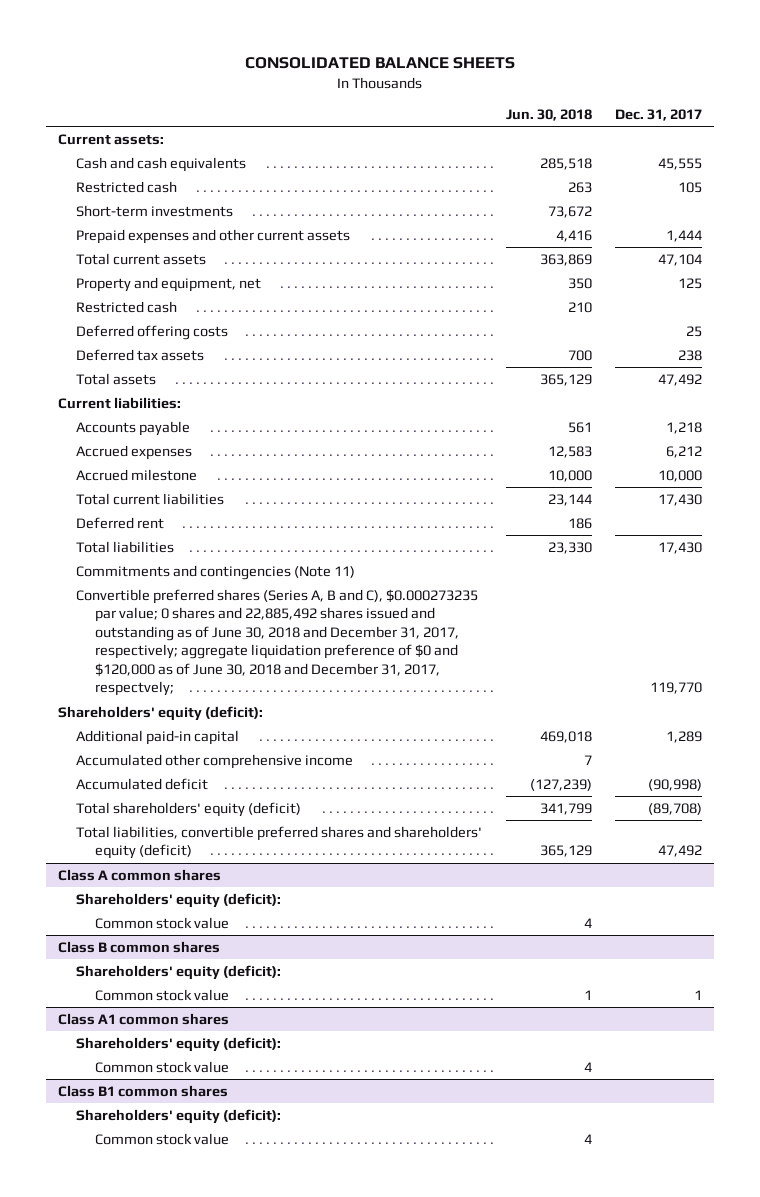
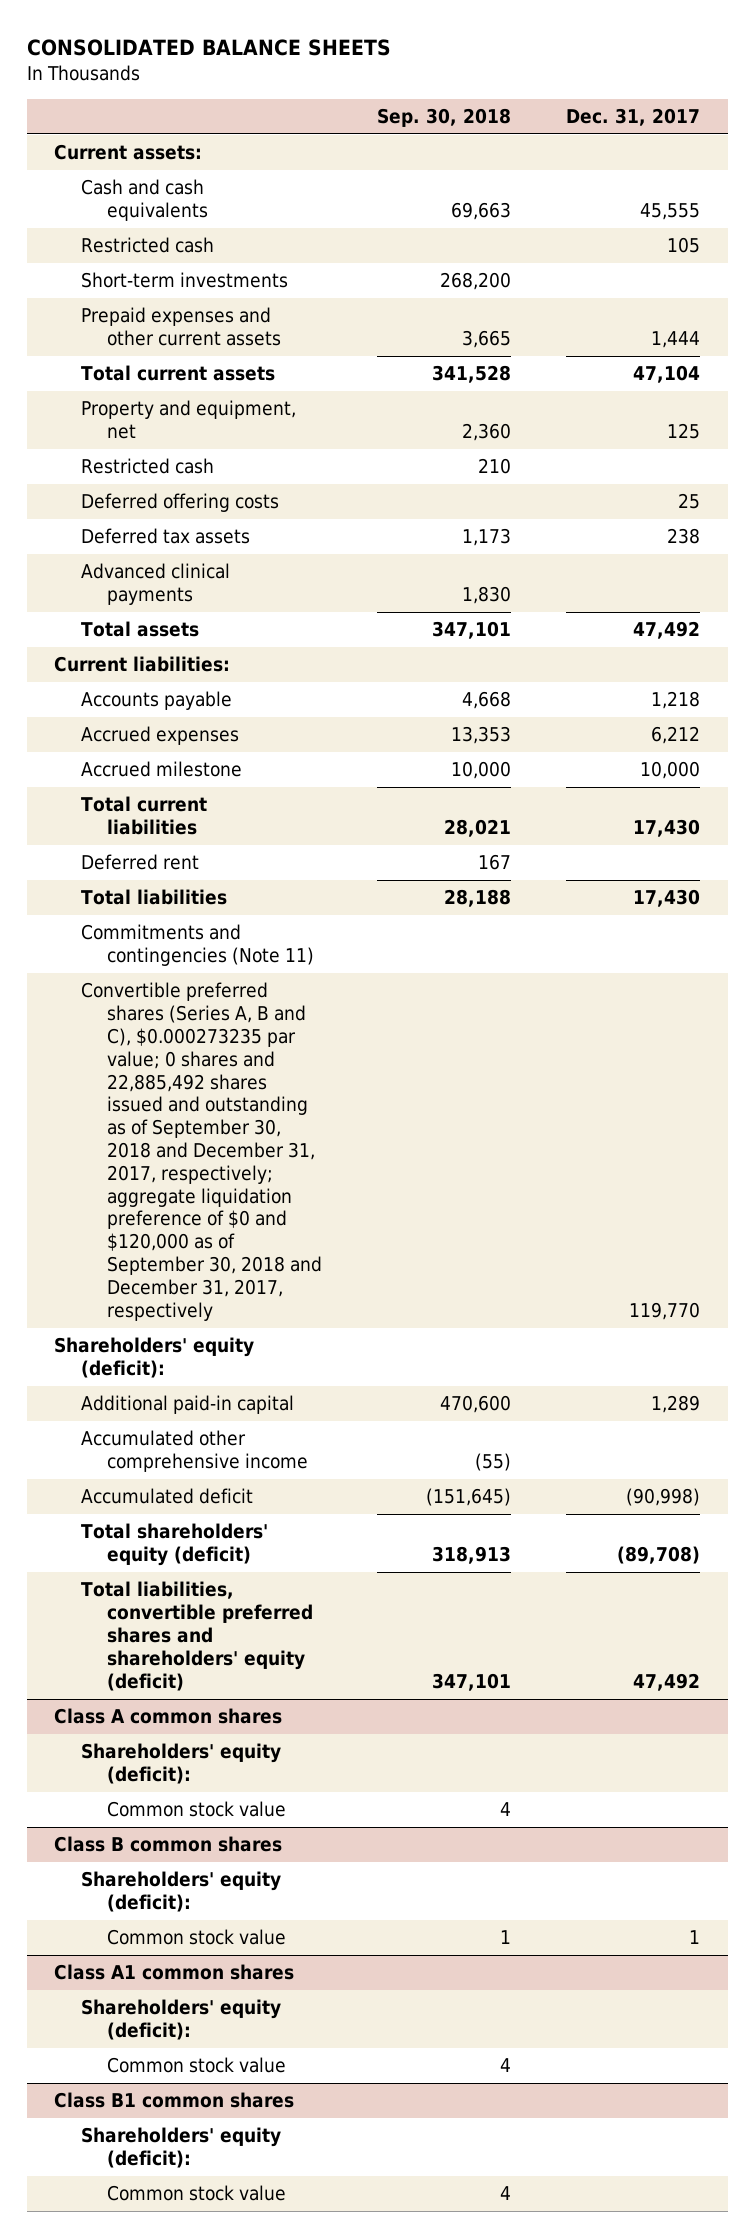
[505,108,592,121] Jun. 30, 2018 -> none
none -> [377,107,512,127] Sep. 30, 2018
none -> [80,563,230,606] Advanced clinical payments
[76,588,479,697] Convertible preferred shares (Series A, B and C), $0.000273235 par value; 0 shares and 22,885,492 shares issued and outstanding as of June 30, 2018 and December 31, 2017, respectively; aggregate liquidation preference of $0 and $120,000 as of June 30, 2018 and December 31, 2017, respectvely; -> [80,982,323,1321] Convertible preferred shares (Series A, B and C), $0.000273235 par value; 0 shares and 22,885,492 shares issued and outstanding as of September 30, 2018 and December 31, 2017, respectively; aggregate liquidation preference of $0 and $120,000 as of September 30, 2018 and December 31, 2017, respectively

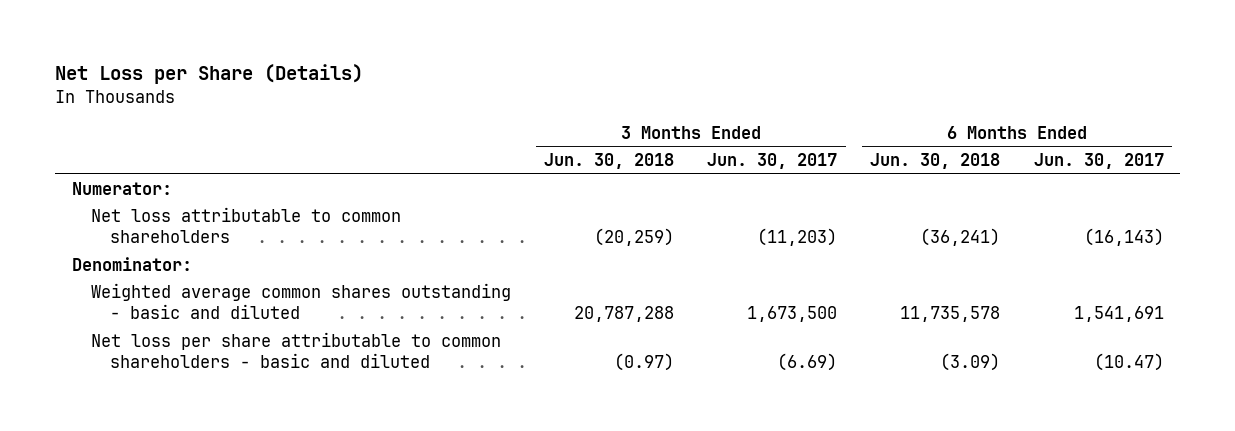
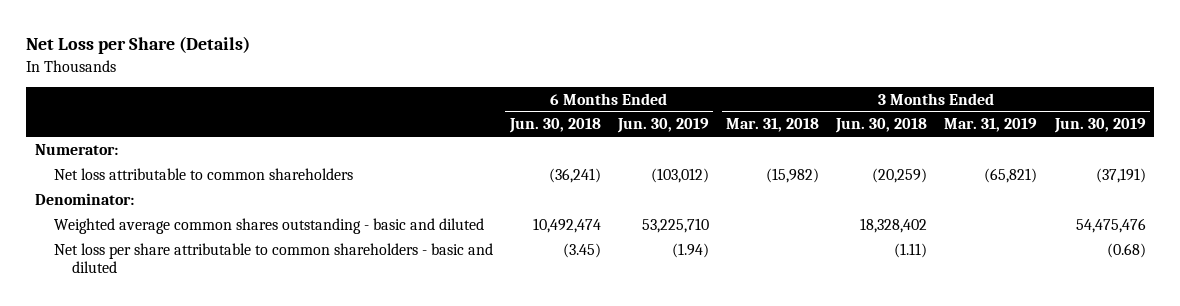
[707,153,838,170] Jun. 30, 2017 -> none
[1033,153,1164,170] Jun. 30, 2017 -> none
none -> [616,118,709,134] Jun. 30, 2019
none -> [726,118,820,133] Mar. 31, 2018
none -> [944,118,1038,133] Mar. 31, 2019
none -> [1053,118,1146,134] Jun. 30, 2019
[574,305,675,322] 20,787,288 -> [860,217,928,233] 18,328,402
[900,305,1001,322] 11,735,578 -> [532,217,601,233] 10,492,474
[614,352,675,371] (0.97) -> [894,242,928,258] (1.11)
[940,352,1001,371] (3.09) -> [562,242,601,258] (3.45)

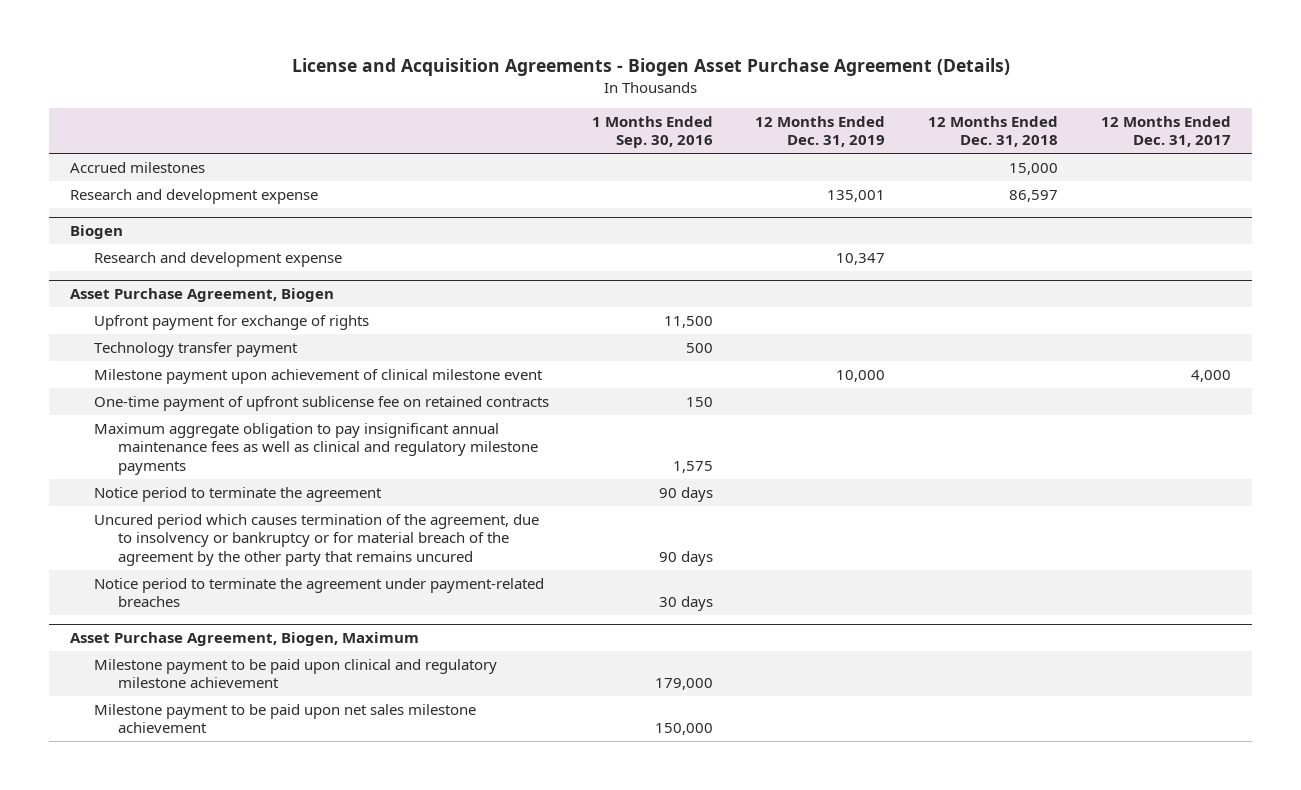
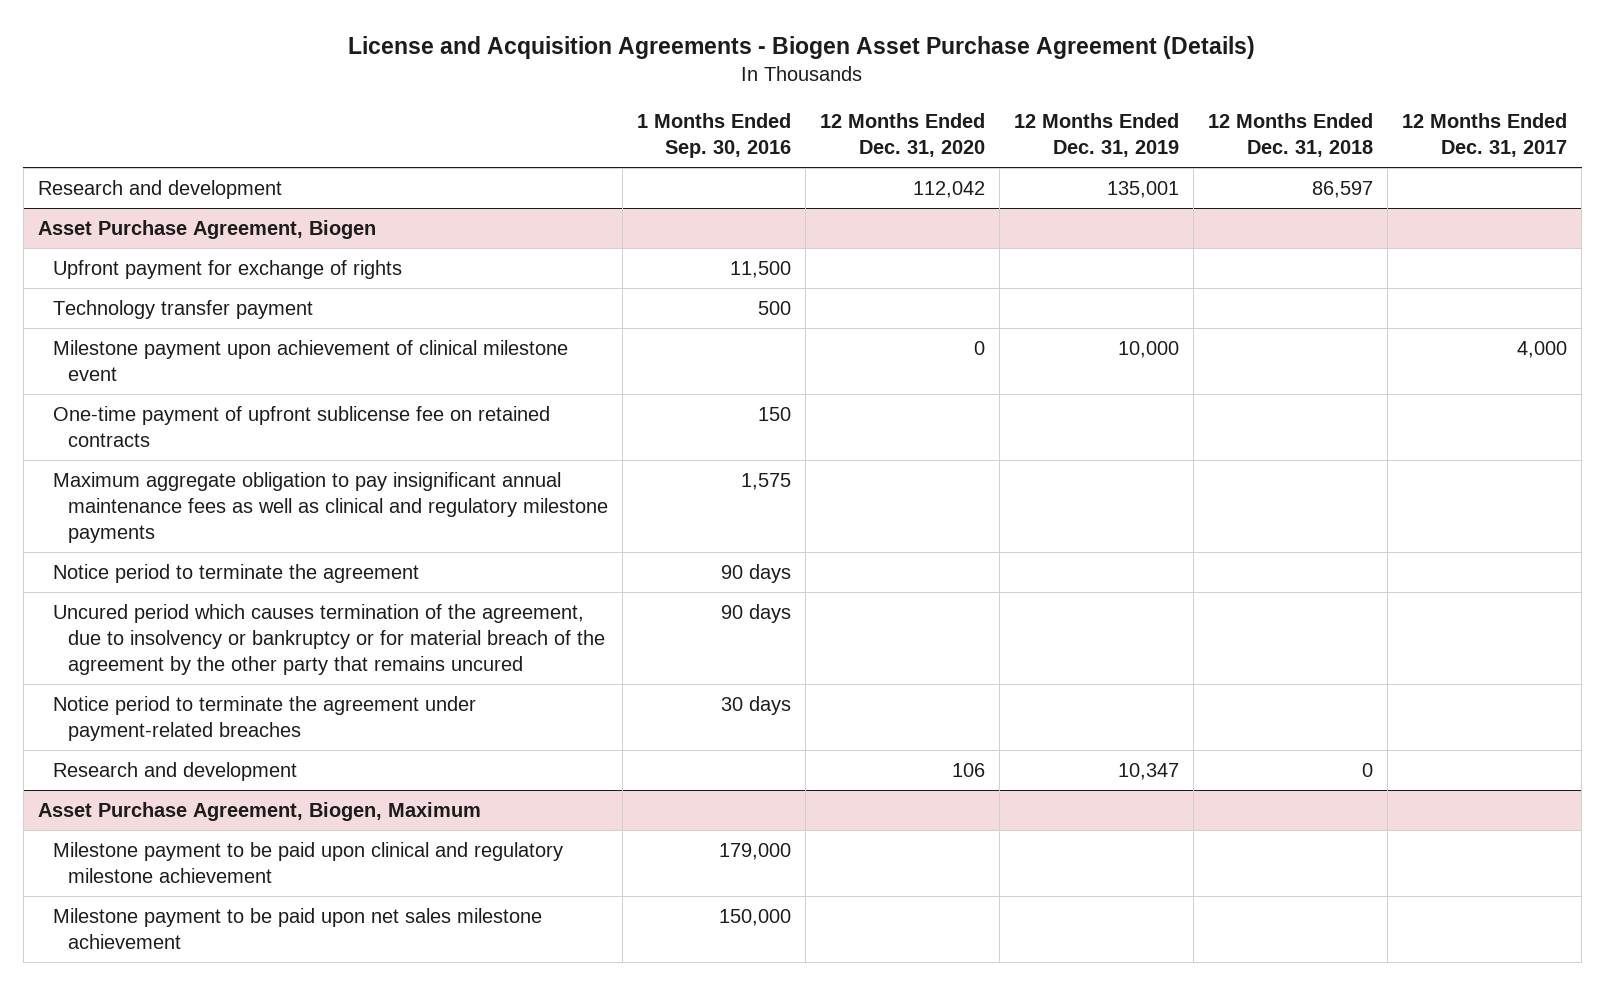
none -> [819,113,985,158] 12 Months Ended Dec. 31, 2020
[70,161,206,173] Accrued milestones -> none
[70,225,124,240] Biogen -> none
[93,251,342,267] Research and development expense -> none
[70,188,319,204] Research and development expense -> [37,179,282,199] Research and development
none -> [52,761,297,781] Research and development

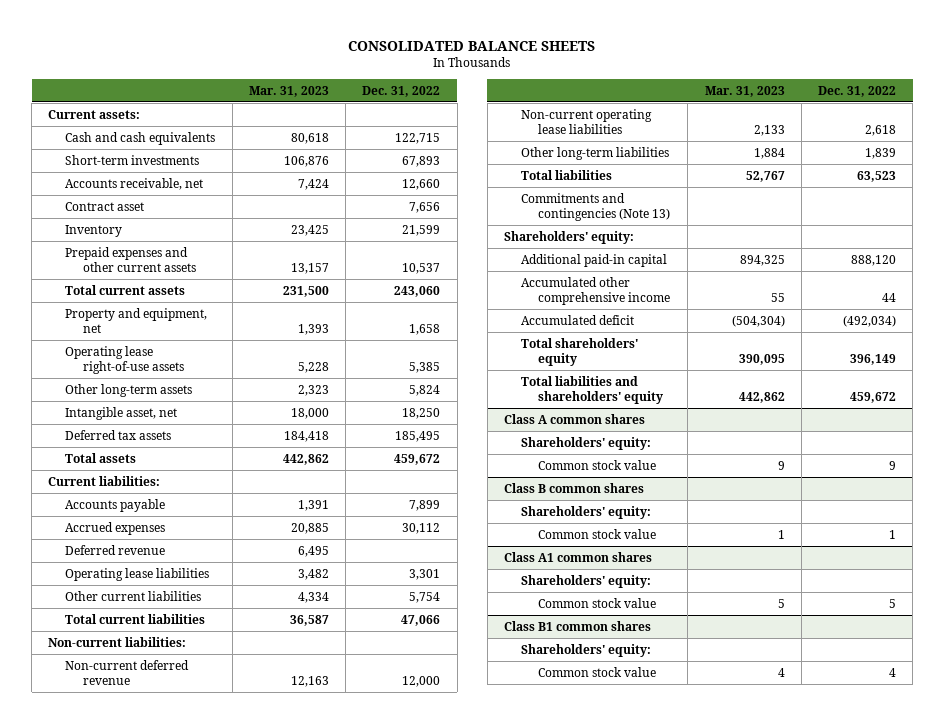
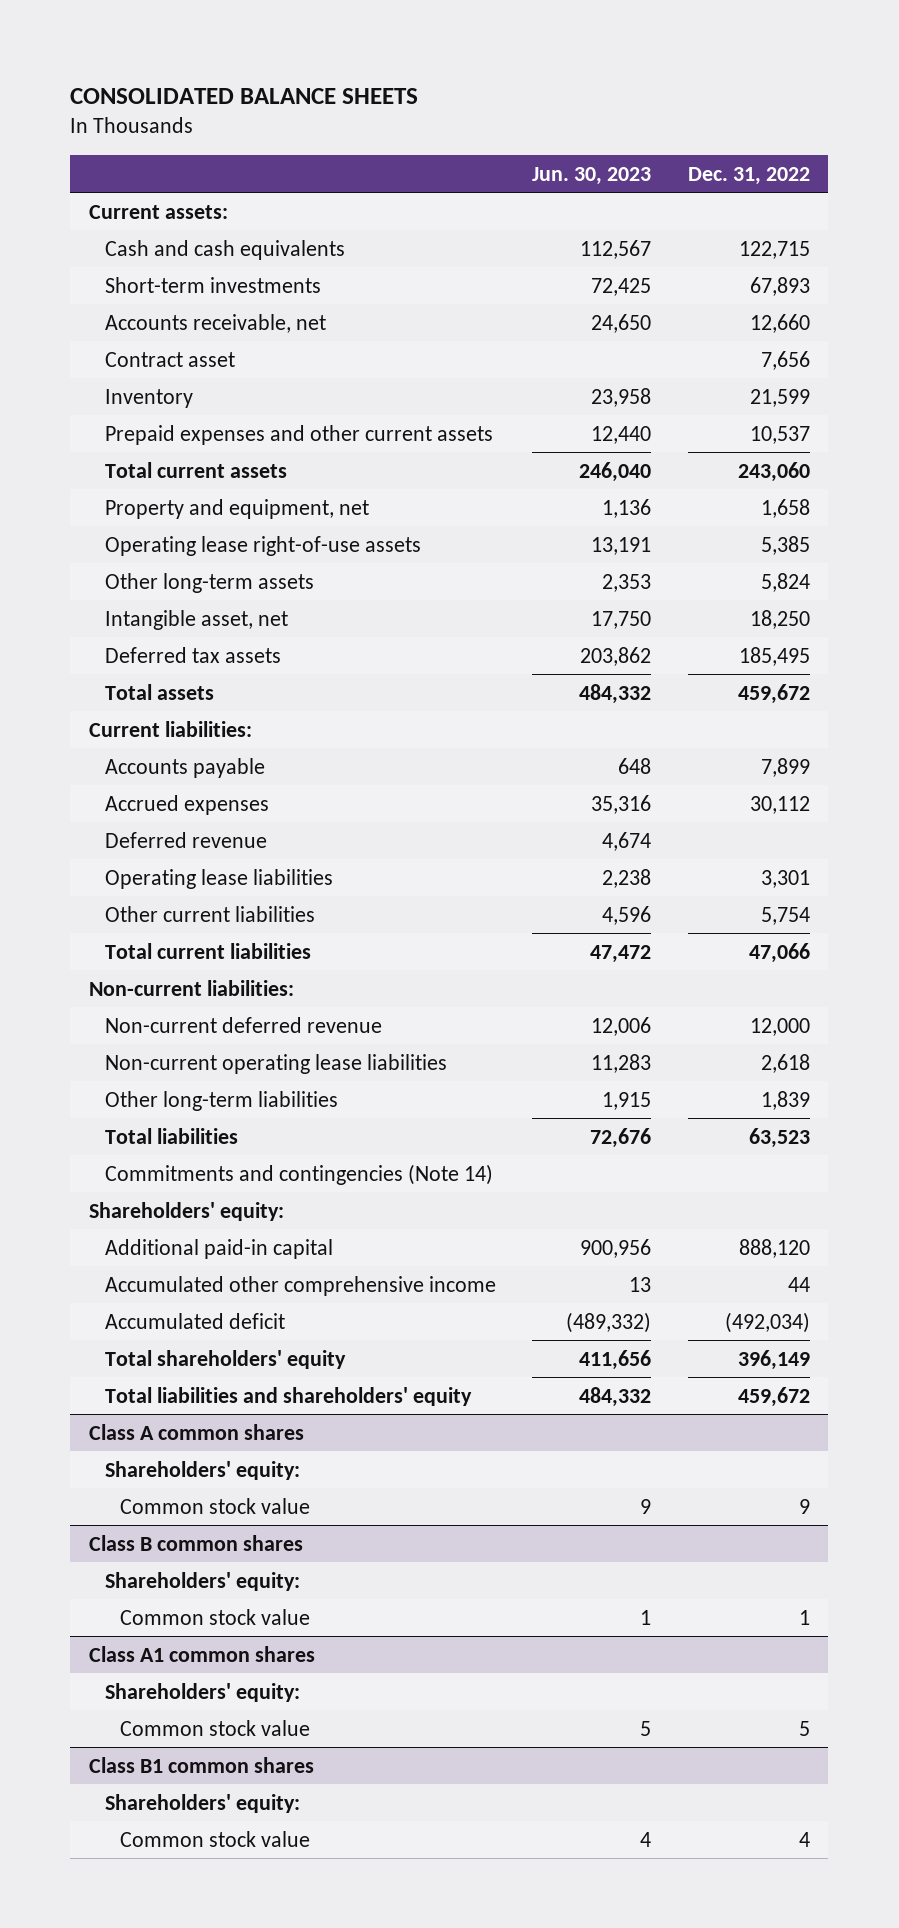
[248,85,329,97] Mar. 31, 2023 -> none
none -> [532,166,652,185] Jun. 30, 2023
[521,192,671,221] Commitments and contingencies (Note 13) -> [104,1163,493,1185] Commitments and contingencies (Note 14)

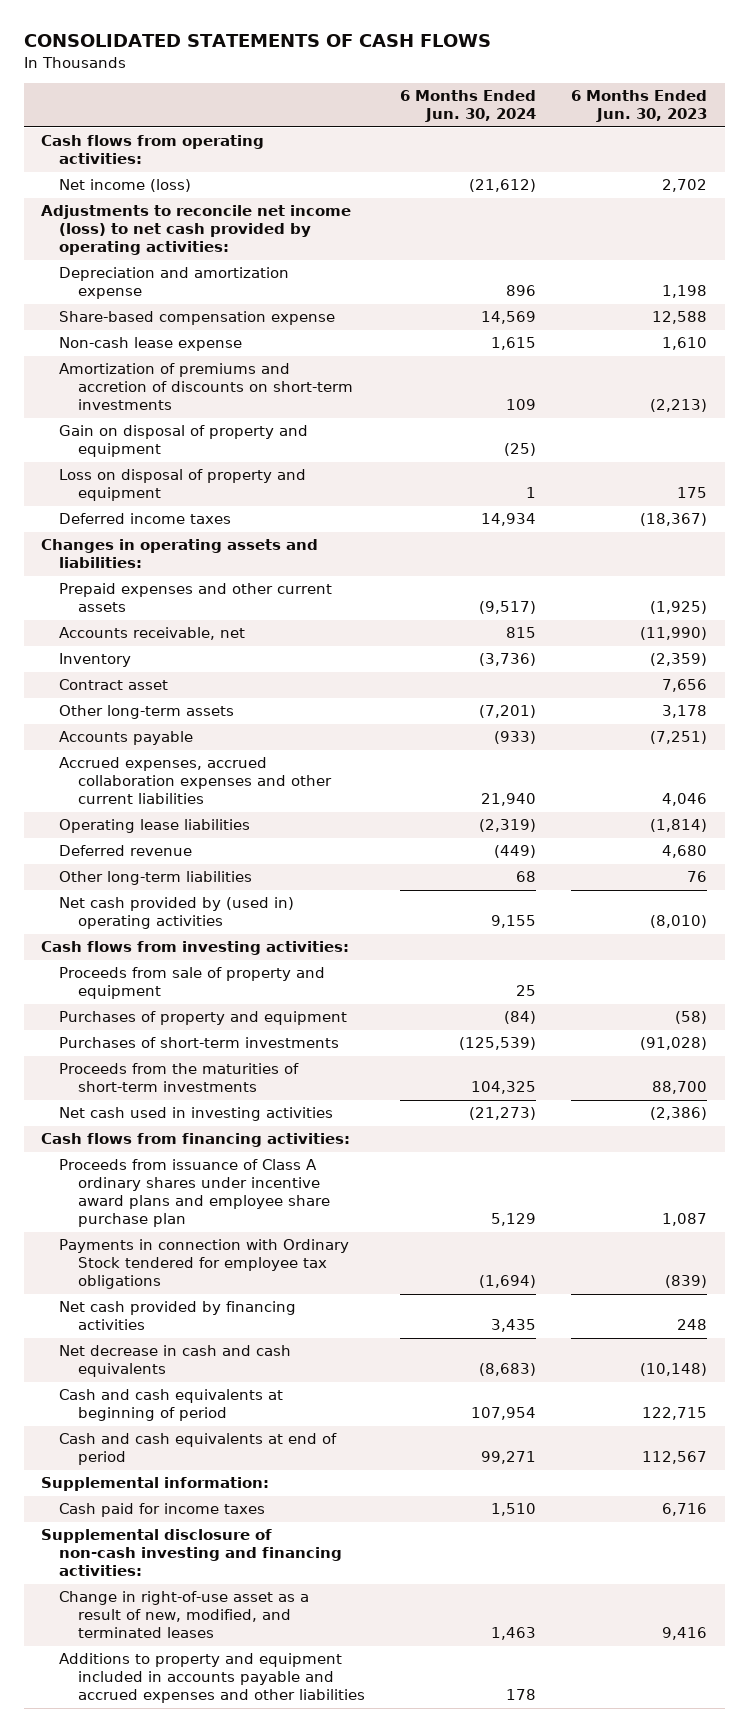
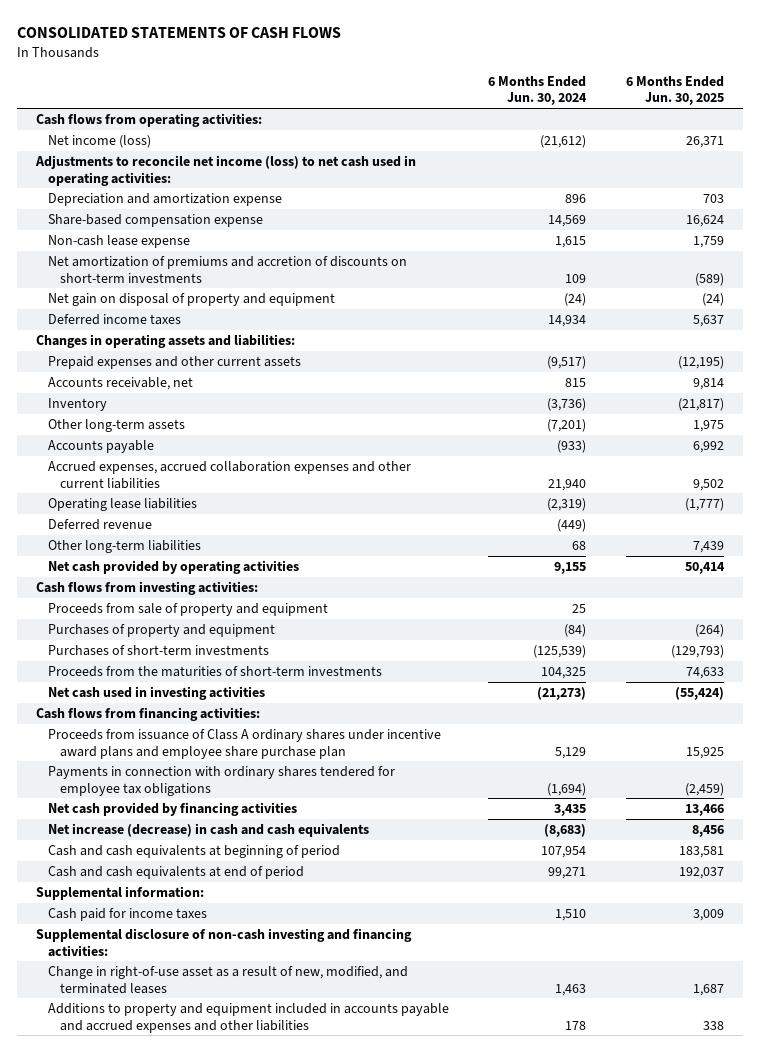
[571,90,708,123] 6 Months Ended Jun. 30, 2023 -> none
none -> [625,75,724,106] 6 Months Ended Jun. 30, 2025
[41,205,352,256] Adjustments to reconcile net income (loss) to net cash provided by operating activities: -> [35,155,417,186] Adjustments to reconcile net income (loss) to net cash used in operating activities:
[59,425,309,458] Gain on disposal of property and equipment -> none
[59,363,353,411] Amortization of premiums and accretion of discounts on short-term investments -> [48,256,408,283] Net amortization of premiums and accretion of discounts on short-term investments
[59,469,307,502] Loss on disposal of property and equipment -> [48,293,336,307] Net gain on disposal of property and equipment
[525,487,536,499] 1 -> [564,293,587,307] (24)
[59,679,169,691] Contract asset -> none
[59,897,295,930] Net cash provided by (used in) operating activities -> [48,560,300,575] Net cash provided by operating activities
[59,1239,350,1290] Payments in connection with Ordinary Stock tendered for employee tax obligations -> [48,766,396,796] Payments in connection with ordinary shares tendered for employee tax obligations
[59,1345,292,1378] Net decrease in cash and cash equivalents -> [48,823,370,838] Net increase (decrease) in cash and cash equivalents

